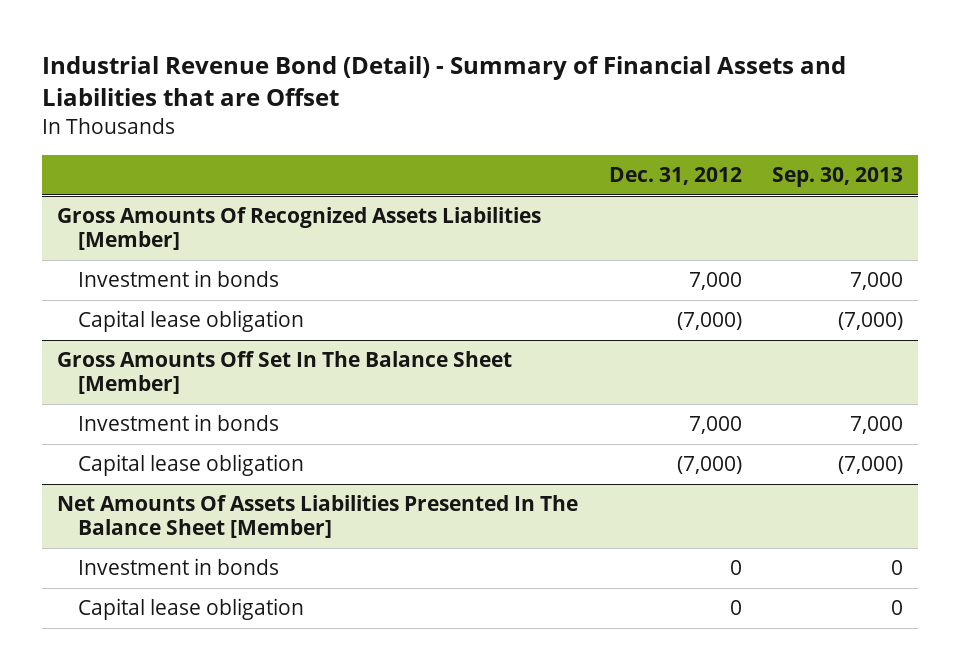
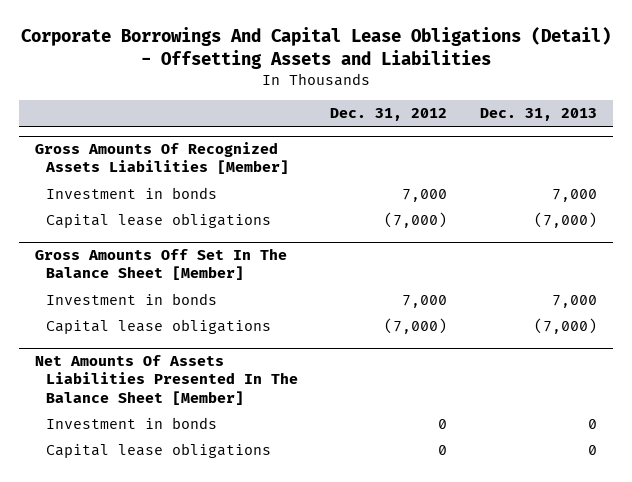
[41,55,846,107] Industrial Revenue Bond (Detail) - Summary of Financial Assets and Liabilities that are Offset -> [21,27,612,69] Corporate Borrowings And Capital Lease Obligations (Detail) - Offsetting Assets and Liabilities
[772,167,904,188] Sep. 30, 2013 -> none
none -> [479,107,597,121] Dec. 31, 2013
[77,310,304,333] Capital lease obligation -> [46,213,272,229] Capital lease obligations
[77,454,304,477] Capital lease obligation -> [46,319,272,335] Capital lease obligations
[77,598,304,621] Capital lease obligation -> [46,443,272,459] Capital lease obligations

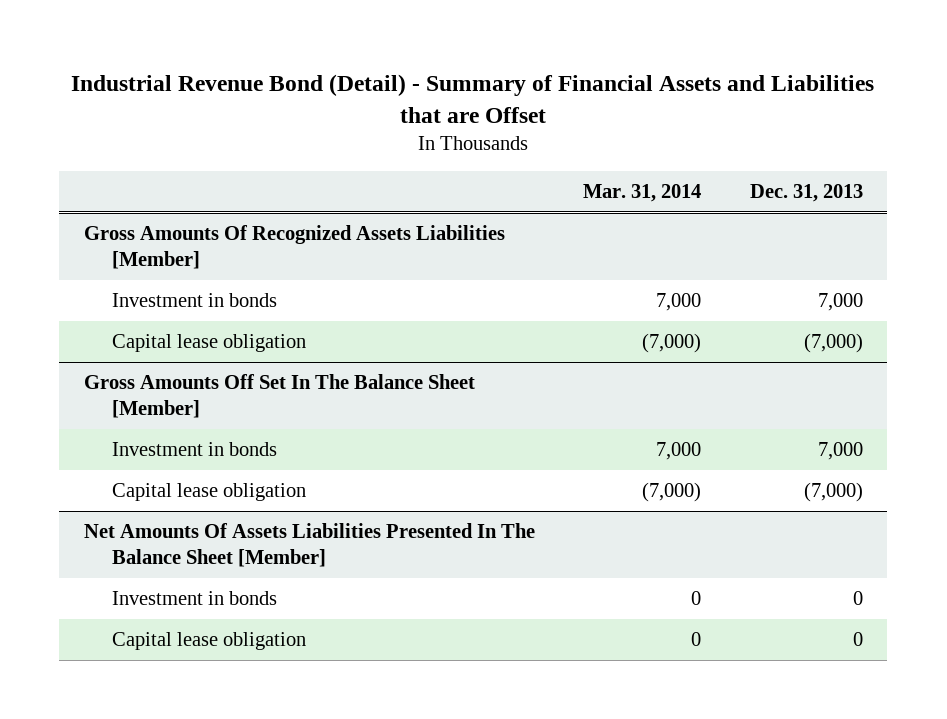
[21,27,612,69] Corporate Borrowings And Capital Lease Obligations (Detail) - Offsetting Assets and Liabilities -> [71,74,875,123] Industrial Revenue Bond (Detail) - Summary of Financial Assets and Liabilities that are Offset
[330,107,448,121] Dec. 31, 2012 -> none
none -> [583,183,702,202] Mar. 31, 2014
[46,213,272,229] Capital lease obligations -> [111,334,306,353] Capital lease obligation
[46,319,272,335] Capital lease obligations -> [111,483,306,502] Capital lease obligation
[46,443,272,459] Capital lease obligations -> [111,632,306,651] Capital lease obligation

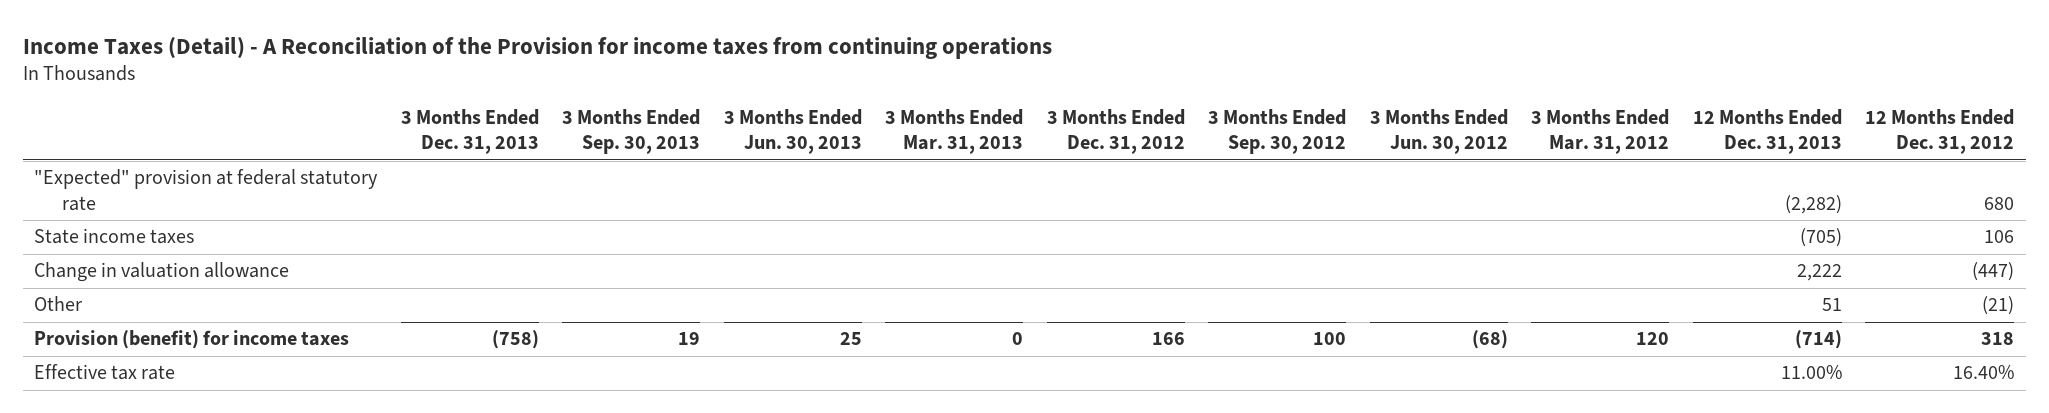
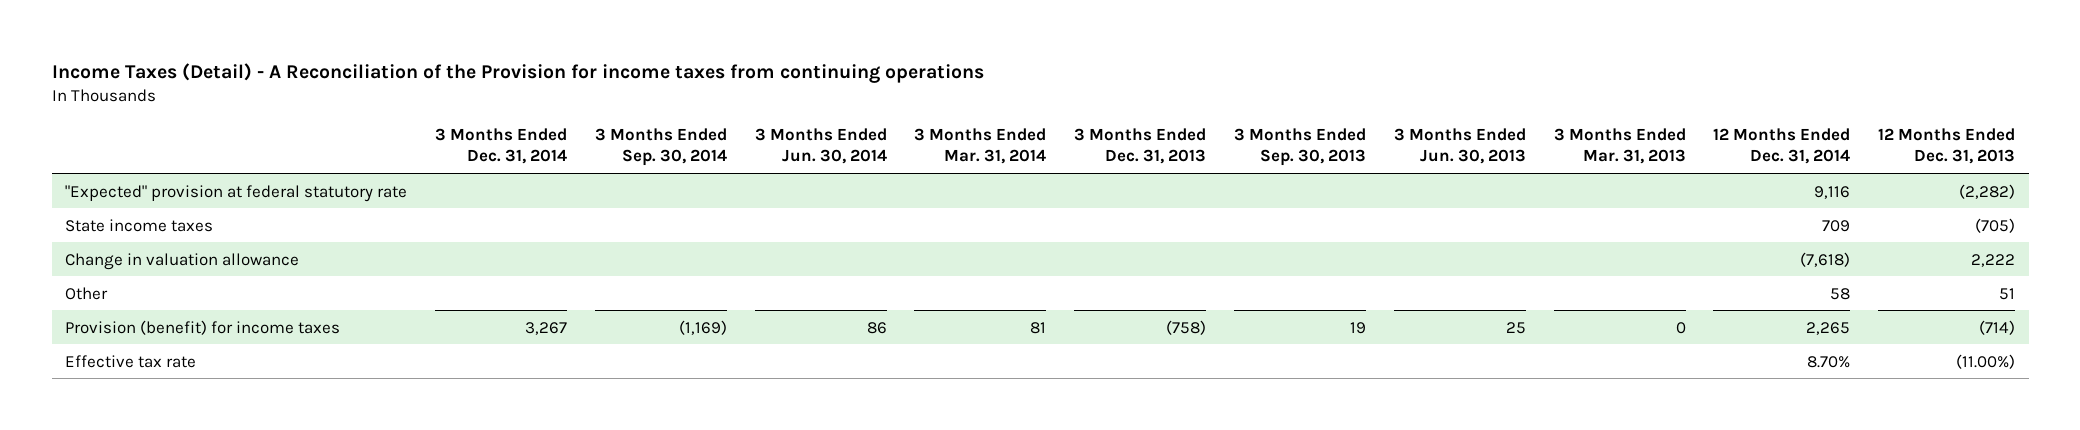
[1046,108,1185,155] 3 Months Ended Dec. 31, 2012 -> none
[1208,108,1347,155] 3 Months Ended Sep. 30, 2012 -> none
[1369,108,1508,155] 3 Months Ended Jun. 30, 2012 -> none
[1531,108,1670,155] 3 Months Ended Mar. 31, 2012 -> none
[1865,108,2015,155] 12 Months Ended Dec. 31, 2012 -> none
none -> [435,128,568,165] 3 Months Ended Dec. 31, 2014
none -> [594,128,727,167] 3 Months Ended Sep. 30, 2014
none -> [754,128,887,165] 3 Months Ended Jun. 30, 2014
none -> [914,128,1047,165] 3 Months Ended Mar. 31, 2014
none -> [1713,128,1851,165] 12 Months Ended Dec. 31, 2014
[1780,365,1842,380] 11.00% -> [1956,353,2016,369] (11.00%)

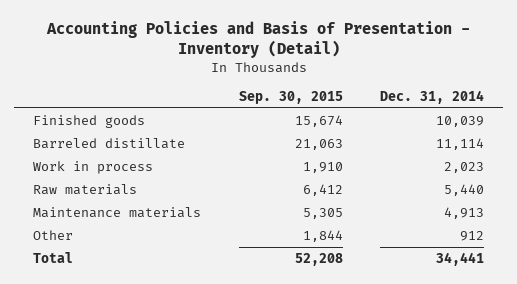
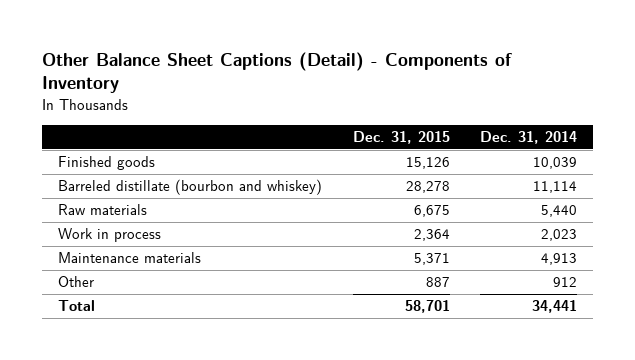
[45,21,470,59] Accounting Policies and Basis of Presentation - Inventory (Detail) -> [42,51,513,94] Other Balance Sheet Captions (Detail) - Components of Inventory
[238,90,343,104] Sep. 30, 2015 -> none
none -> [352,131,450,145] Dec. 31, 2015
[33,138,186,150] Barreled distillate -> [57,179,322,196] Barreled distillate (bourbon and whiskey)
[33,161,154,175] Work in process -> [57,228,161,243] Work in process

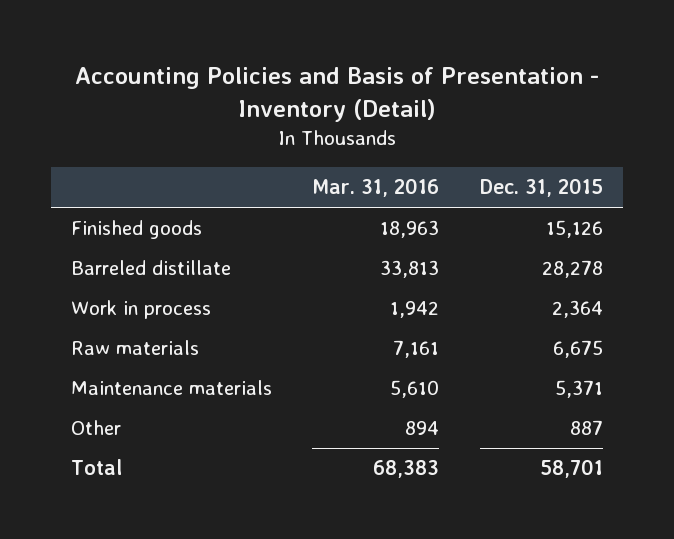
[42,51,513,94] Other Balance Sheet Captions (Detail) - Components of Inventory -> [74,66,599,122] Accounting Policies and Basis of Presentation - Inventory (Detail)
[480,131,578,145] Dec. 31, 2014 -> none
none -> [312,178,440,198] Mar. 31, 2016
[57,179,322,196] Barreled distillate (bourbon and whiskey) -> [71,260,232,276] Barreled distillate
[57,204,147,216] Raw materials -> [71,340,200,356] Raw materials

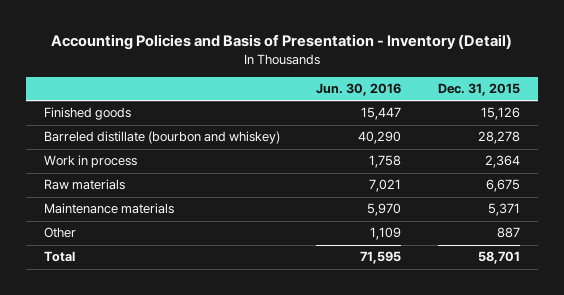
[312,178,440,198] Mar. 31, 2016 -> none
none -> [316,82,402,96] Jun. 30, 2016
[71,260,232,276] Barreled distillate -> [44,131,281,145] Barreled distillate (bourbon and whiskey)

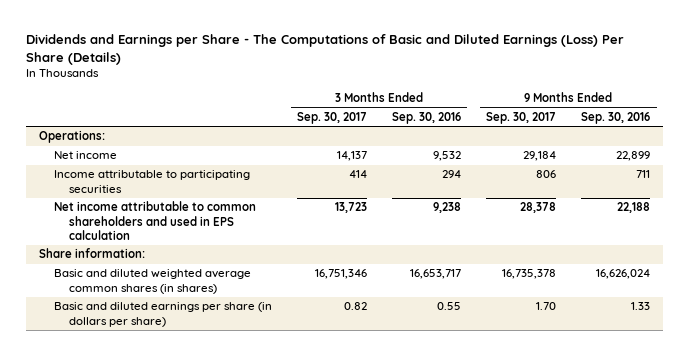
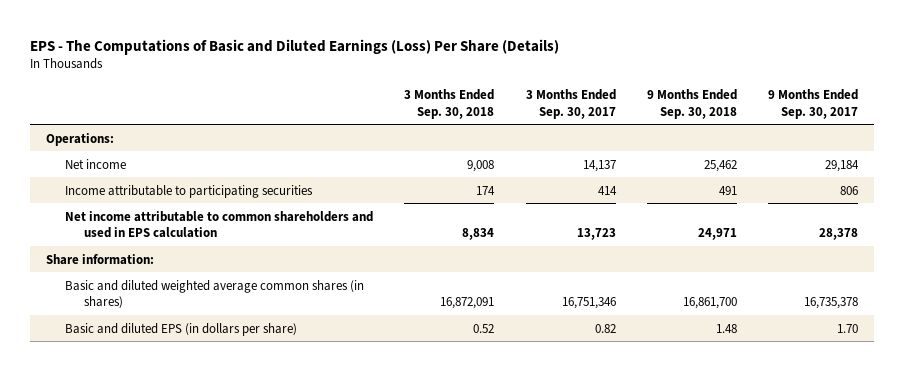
[26,34,625,65] Dividends and Earnings per Share - The Computations of Basic and Diluted Earnings (Loss) Per Share (Details) -> [30,38,560,55] EPS - The Computations of Basic and Diluted Earnings (Loss) Per Share (Details)
[392,111,462,124] Sep. 30, 2016 -> none
[581,111,651,124] Sep. 30, 2016 -> none
none -> [404,89,495,119] 3 Months Ended Sep. 30, 2018
none -> [646,89,737,119] 9 Months Ended Sep. 30, 2018
[54,302,273,327] Basic and diluted earnings per share (in dollars per share) -> [65,322,298,336] Basic and diluted EPS (in dollars per share)

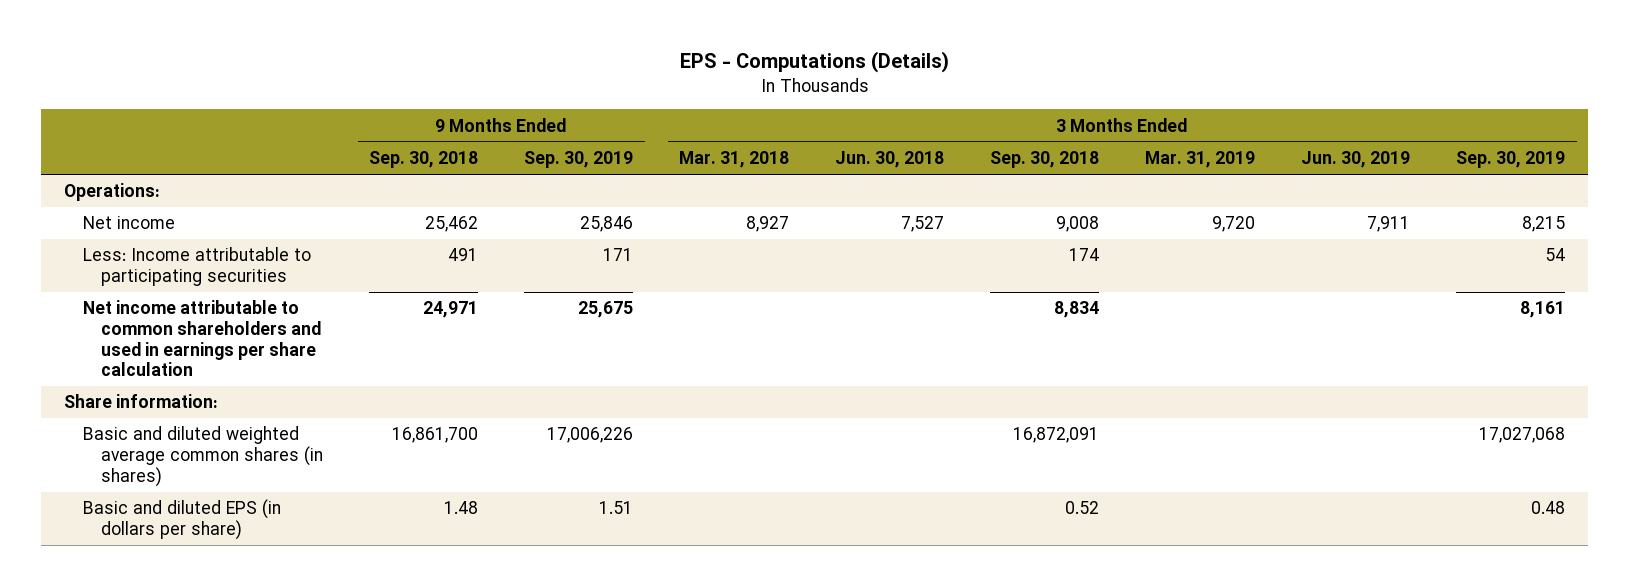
[30,38,560,55] EPS - The Computations of Basic and Diluted Earnings (Loss) Per Share (Details) -> [679,51,949,74] EPS - Computations (Details)
[525,89,616,119] 3 Months Ended Sep. 30, 2017 -> none
[768,89,859,119] 9 Months Ended Sep. 30, 2017 -> none
none -> [524,151,634,169] Sep. 30, 2019
none -> [679,151,790,169] Mar. 31, 2018
none -> [835,151,945,169] Jun. 30, 2018
none -> [1145,151,1256,169] Mar. 31, 2019
none -> [1301,151,1411,169] Jun. 30, 2019
none -> [1456,151,1566,169] Sep. 30, 2019
[65,184,314,198] Income attributable to participating securities -> [82,247,311,287] Less: Income attributable to participating securities
[65,210,374,238] Net income attributable to common shareholders and used in EPS calculation -> [82,300,322,377] Net income attributable to common shareholders and used in earnings per share calculation

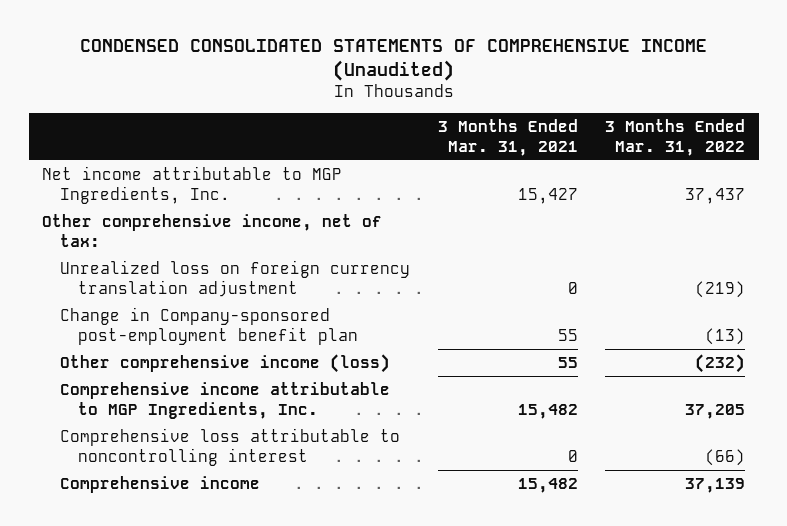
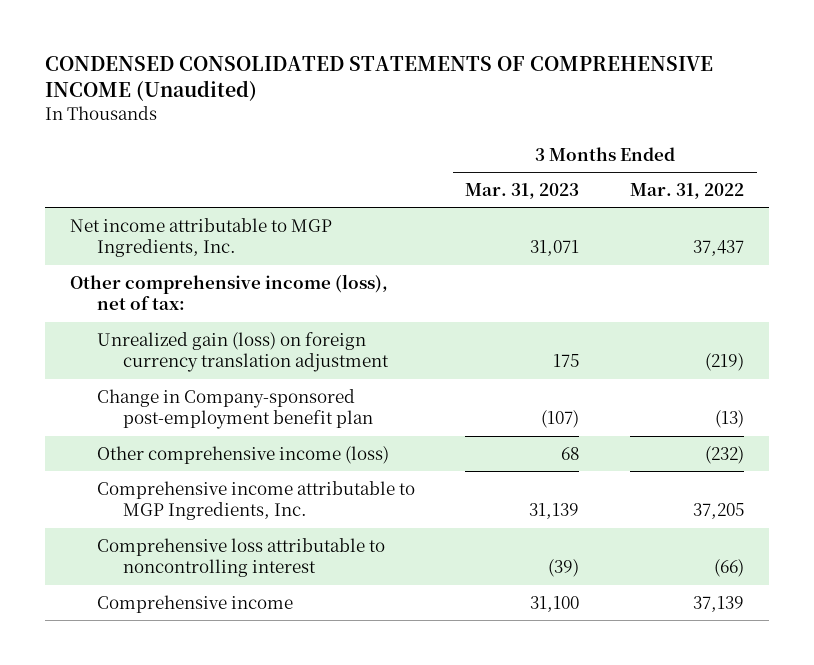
[437,118,578,156] 3 Months Ended Mar. 31, 2021 -> none
none -> [465,183,580,200] Mar. 31, 2023
[42,213,383,247] Other comprehensive income, net of tax: -> [70,273,389,311] Other comprehensive income (loss), net of tax:
[60,259,411,297] Unrealized loss on foreign currency translation adjustment -> [96,331,389,373] Unrealized gain (loss) on foreign currency translation adjustment

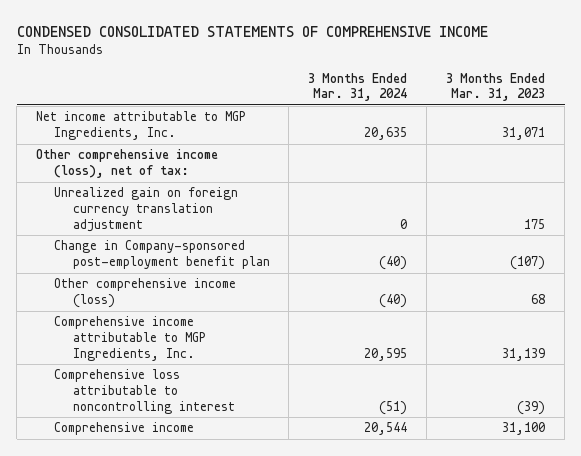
[44,56,713,102] CONDENSED CONSOLIDATED STATEMENTS OF COMPREHENSIVE INCOME (Unaudited) -> [16,25,488,37] CONDENSED CONSOLIDATED STATEMENTS OF COMPREHENSIVE INCOME
[629,183,744,200] Mar. 31, 2022 -> none
none -> [308,72,408,102] 3 Months Ended Mar. 31, 2024
[96,331,389,373] Unrealized gain (loss) on foreign currency translation adjustment -> [54,187,239,232] Unrealized gain on foreign currency translation adjustment

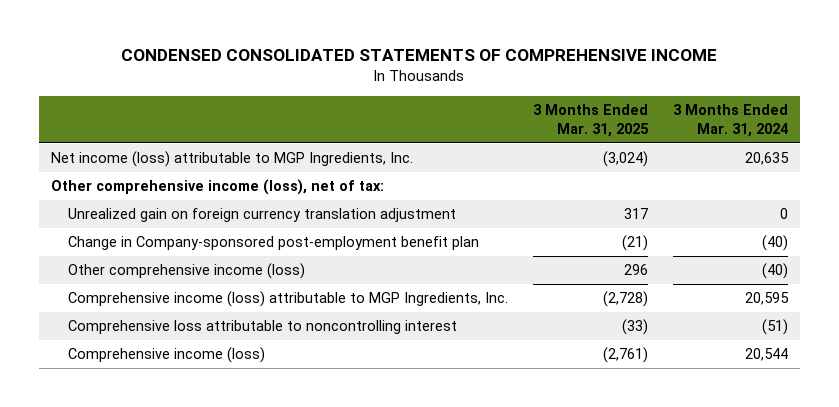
[446,72,546,102] 3 Months Ended Mar. 31, 2023 -> none
none -> [532,104,649,138] 3 Months Ended Mar. 31, 2025
[35,111,246,141] Net income attributable to MGP Ingredients, Inc. -> [51,151,414,168] Net income (loss) attributable to MGP Ingredients, Inc.
[54,316,206,361] Comprehensive income attributable to MGP Ingredients, Inc. -> [67,291,508,308] Comprehensive income (loss) attributable to MGP Ingredients, Inc.
[54,422,195,436] Comprehensive income -> [67,347,265,364] Comprehensive income (loss)

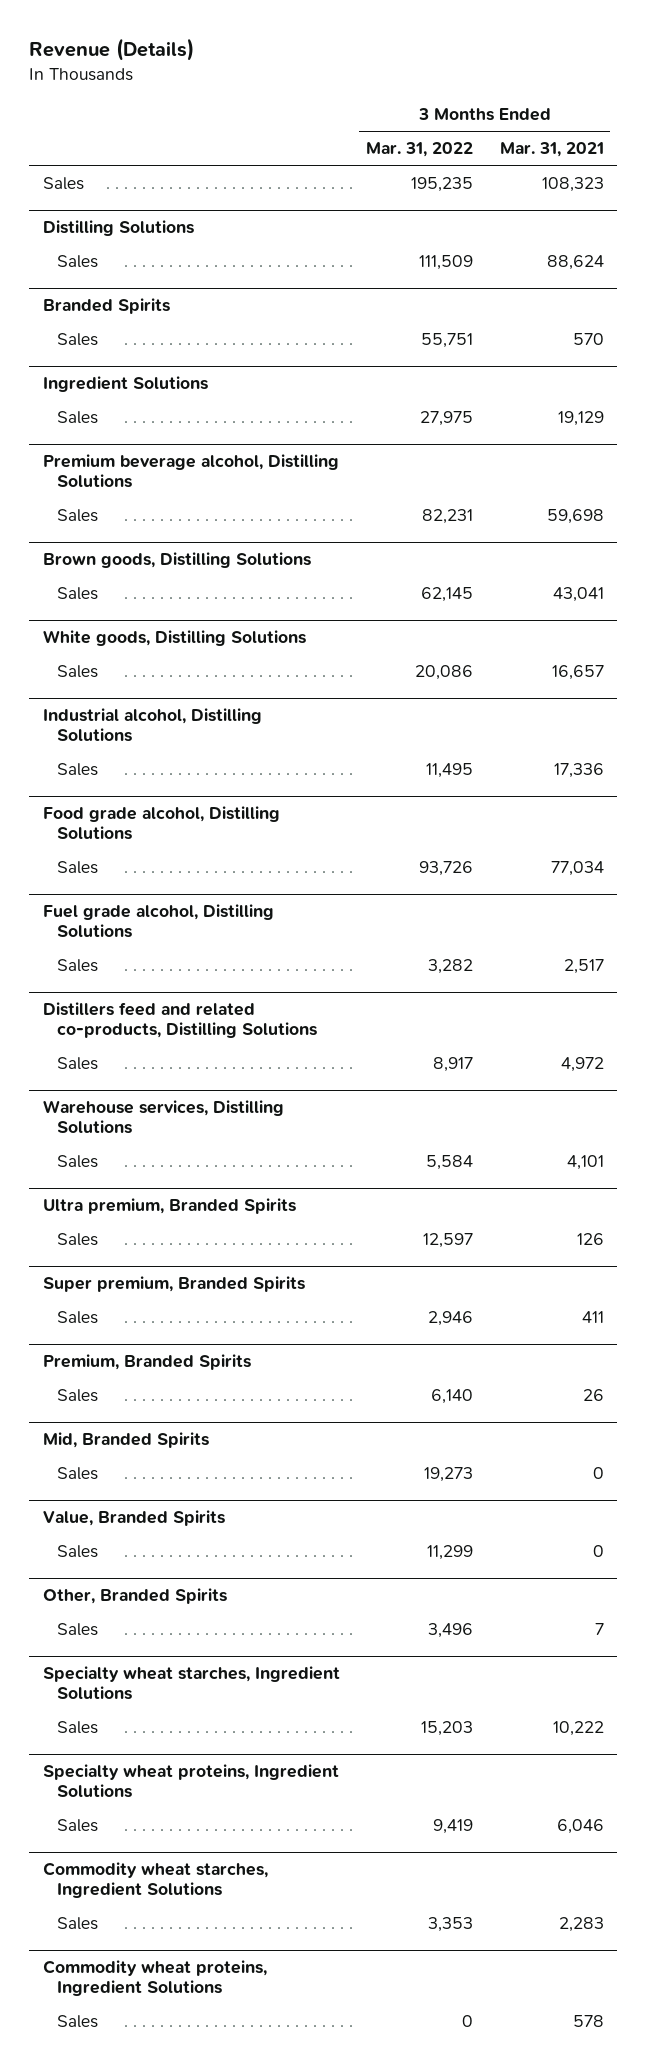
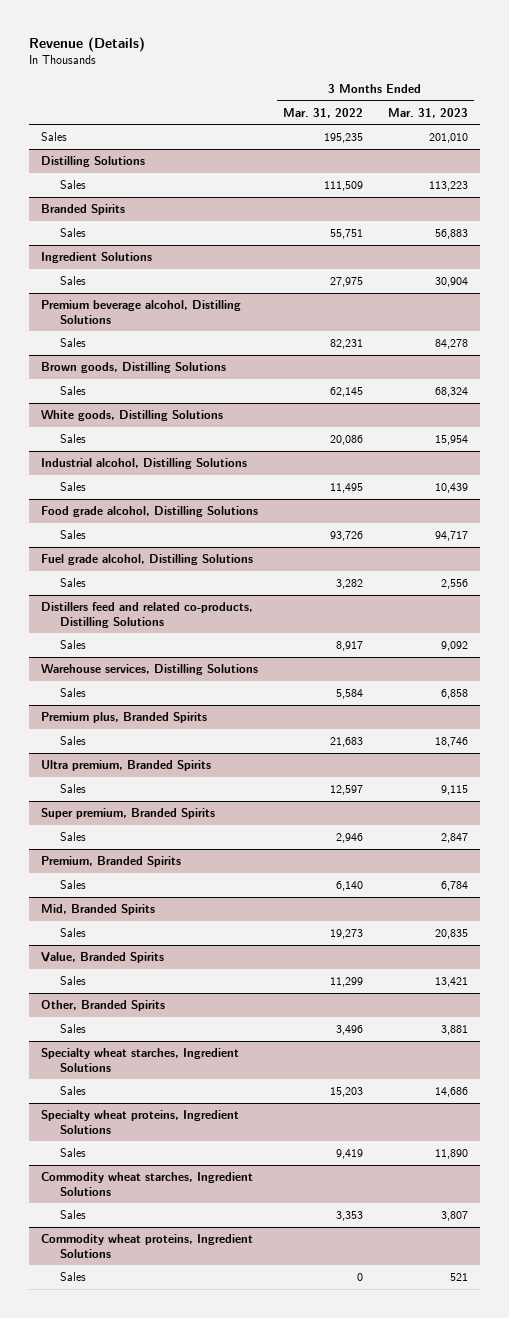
[499,141,604,157] Mar. 31, 2021 -> none
none -> [387,107,468,118] Mar. 31, 2023
none -> [41,712,208,724] Premium plus, Branded Spirits
none -> [60,736,87,746] Sales

